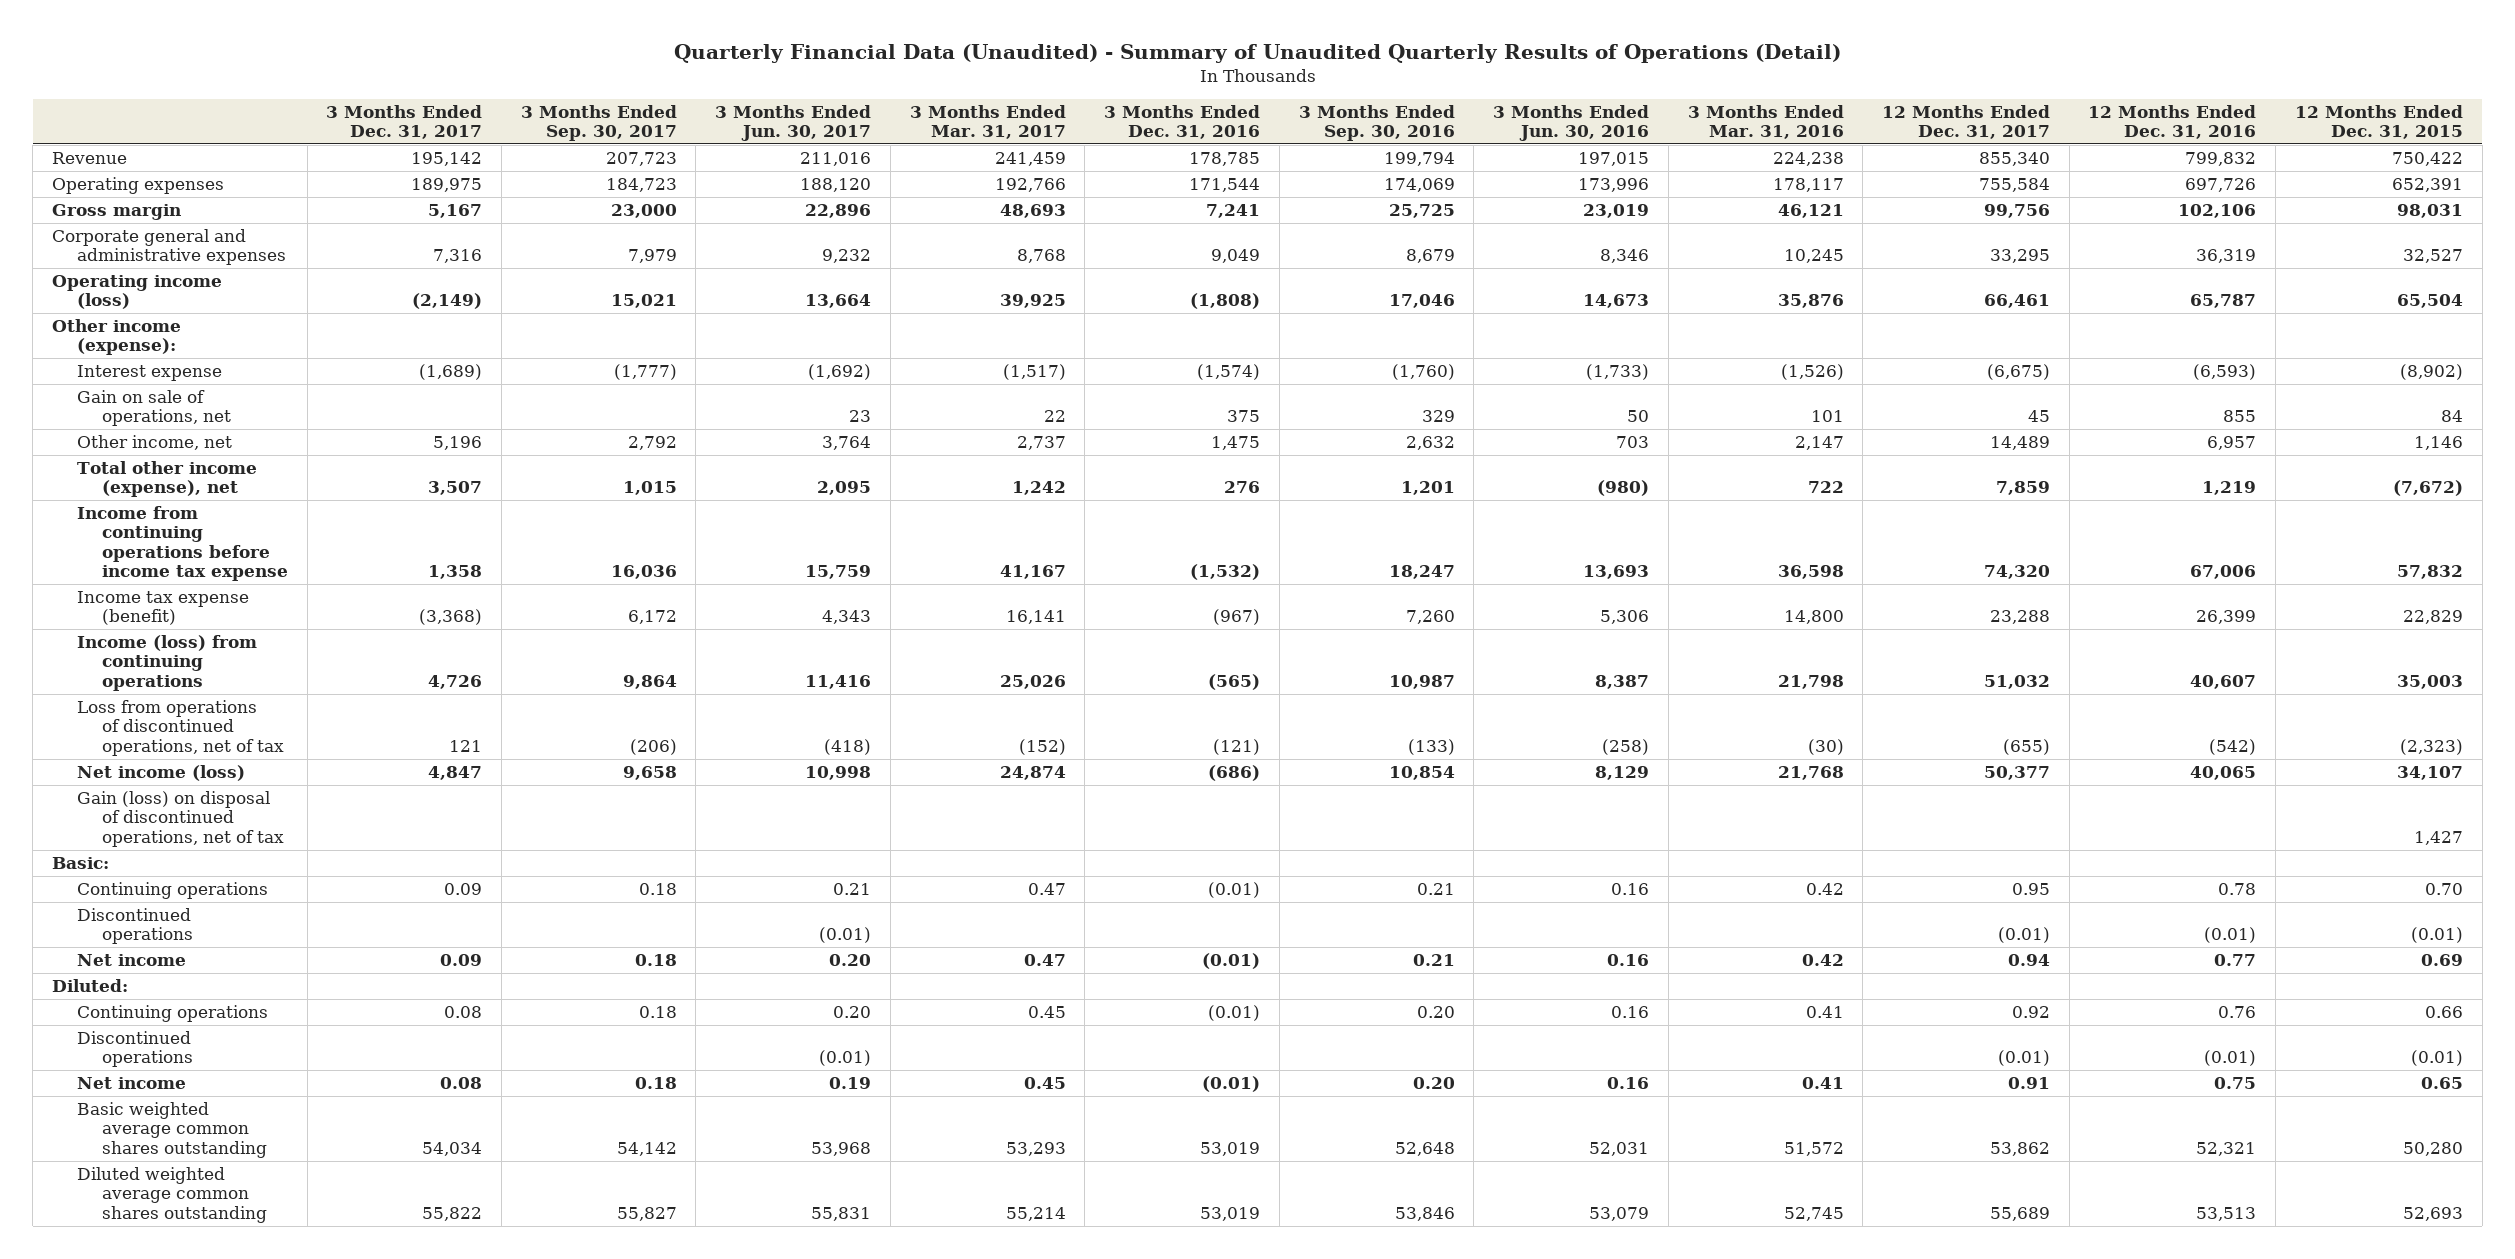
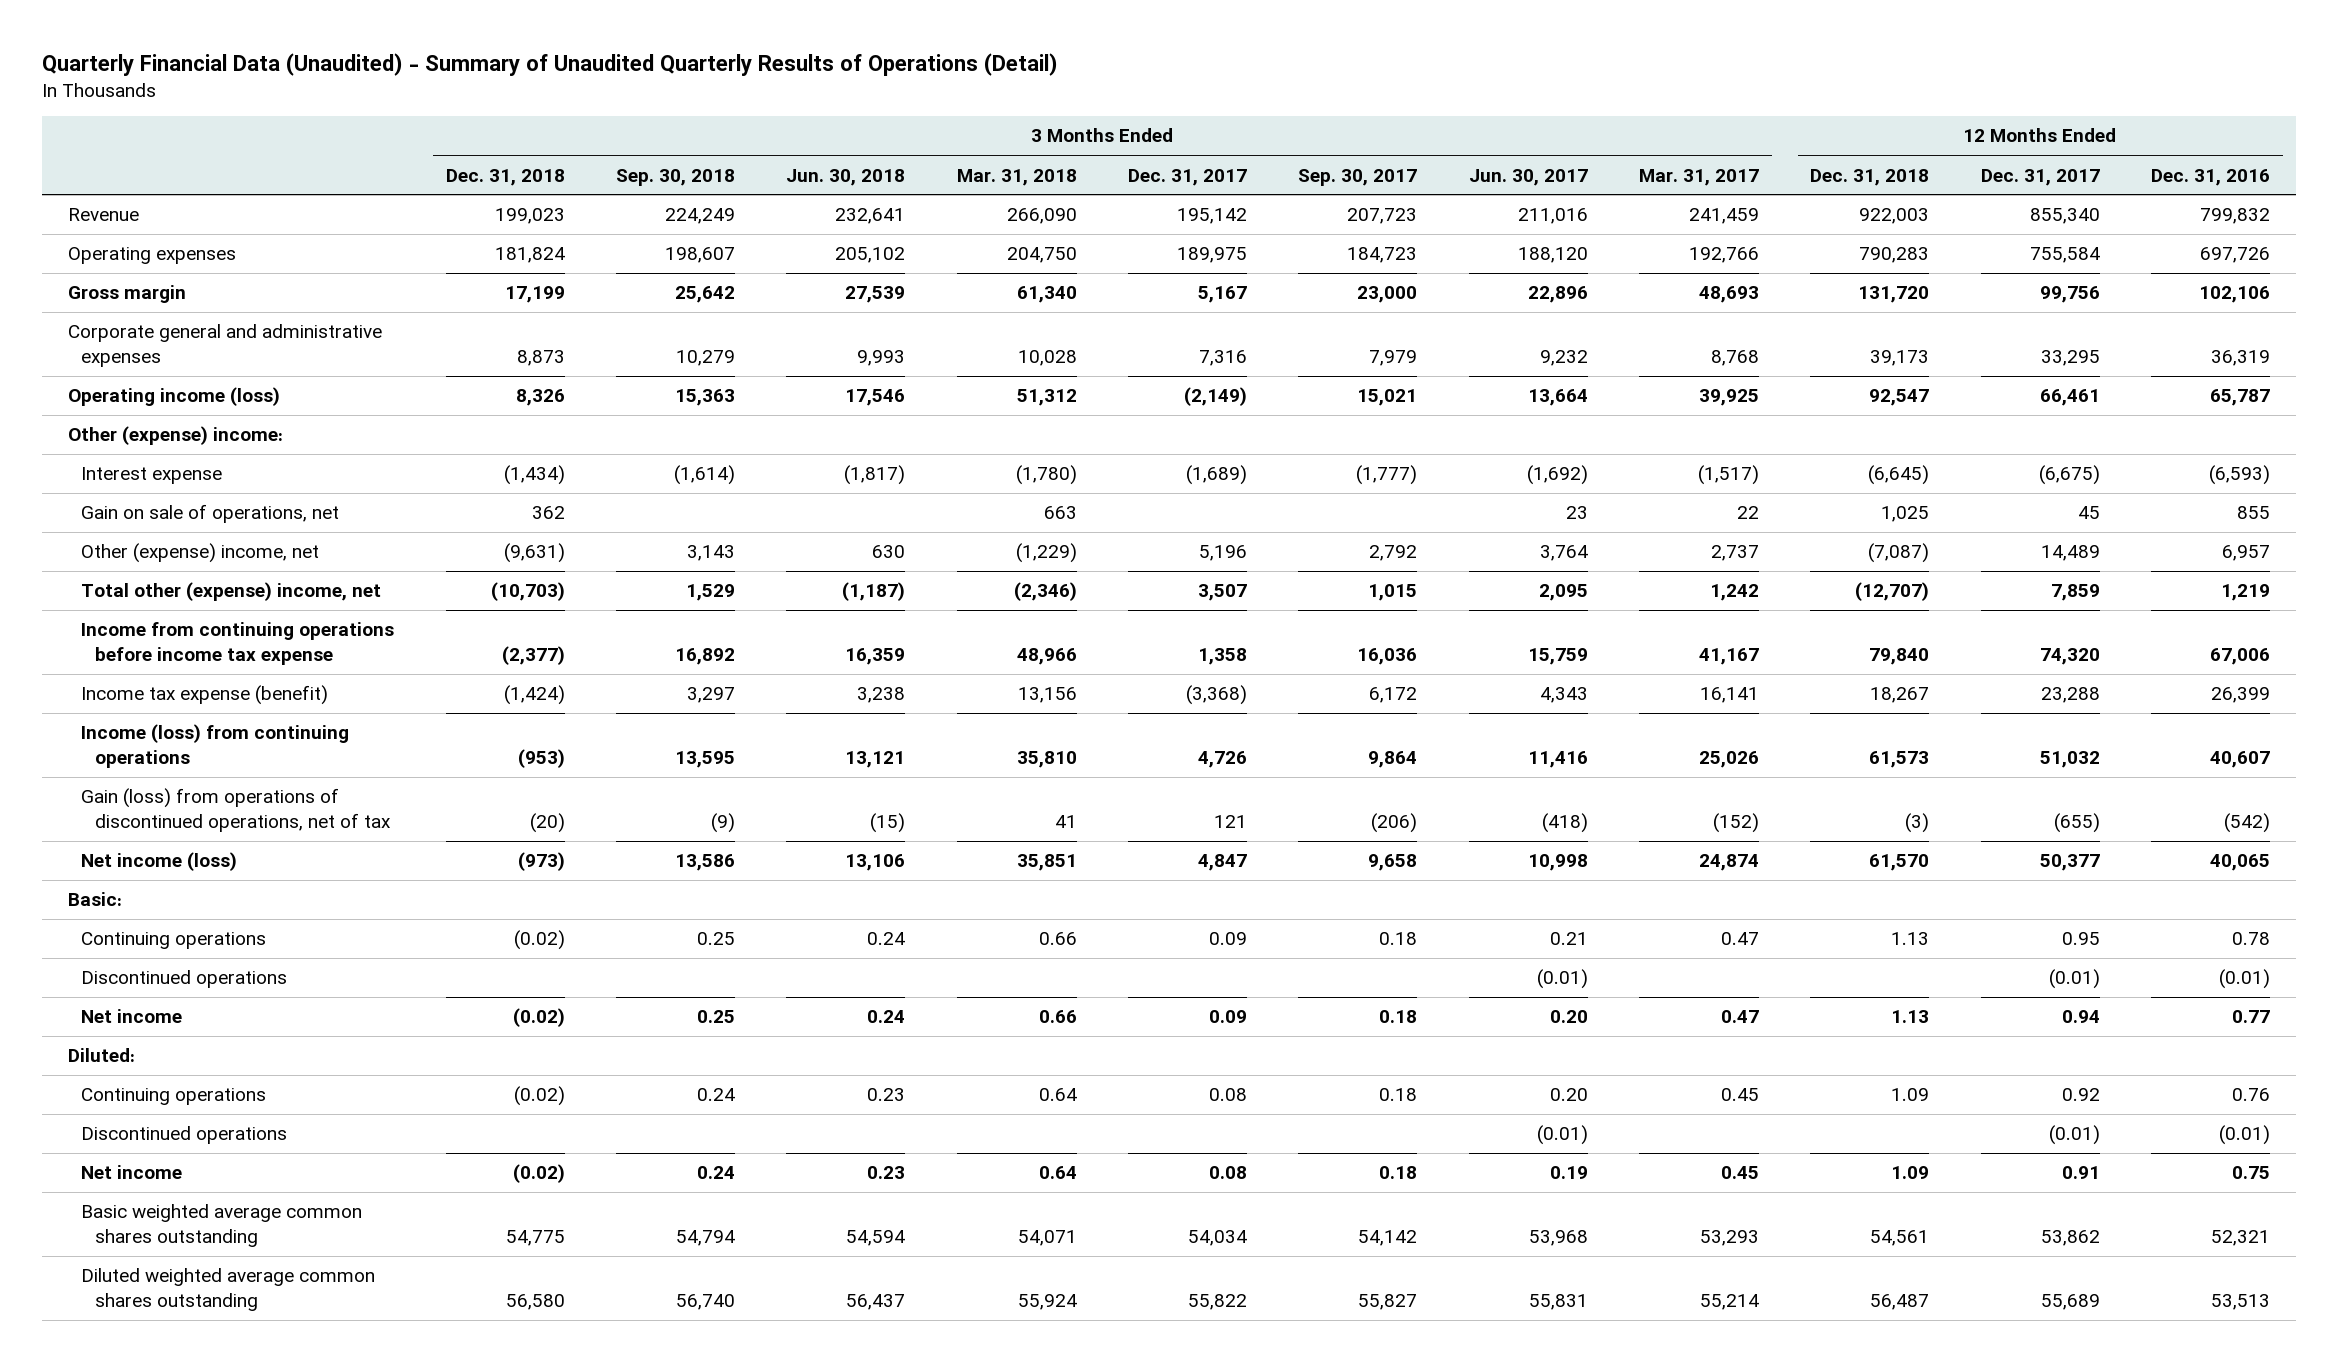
[1104,104,1261,140] 3 Months Ended Dec. 31, 2016 -> none
[1298,104,1455,142] 3 Months Ended Sep. 30, 2016 -> none
[1493,104,1650,142] 3 Months Ended Jun. 30, 2016 -> none
[1687,104,1844,140] 3 Months Ended Mar. 31, 2016 -> none
[2294,104,2463,140] 12 Months Ended Dec. 31, 2015 -> none
none -> [445,168,565,186] Dec. 31, 2018
none -> [615,168,735,186] Sep. 30, 2018
none -> [786,168,906,186] Jun. 30, 2018
none -> [956,168,1077,186] Mar. 31, 2018
none -> [1810,168,1930,186] Dec. 31, 2018
[52,318,182,356] Other income (expense): -> [67,426,283,446] Other (expense) income:
[76,434,232,450] Other income, net -> [81,543,320,564] Other (expense) income, net
[76,460,257,498] Total other income (expense), net -> [81,582,382,602] Total other (expense) income, net
[76,699,284,756] Loss from operations of discontinued operations, net of tax -> [81,788,391,832] Gain (loss) from operations of discontinued operations, net of tax
[76,790,284,847] Gain (loss) on disposal of discontinued operations, net of tax -> none

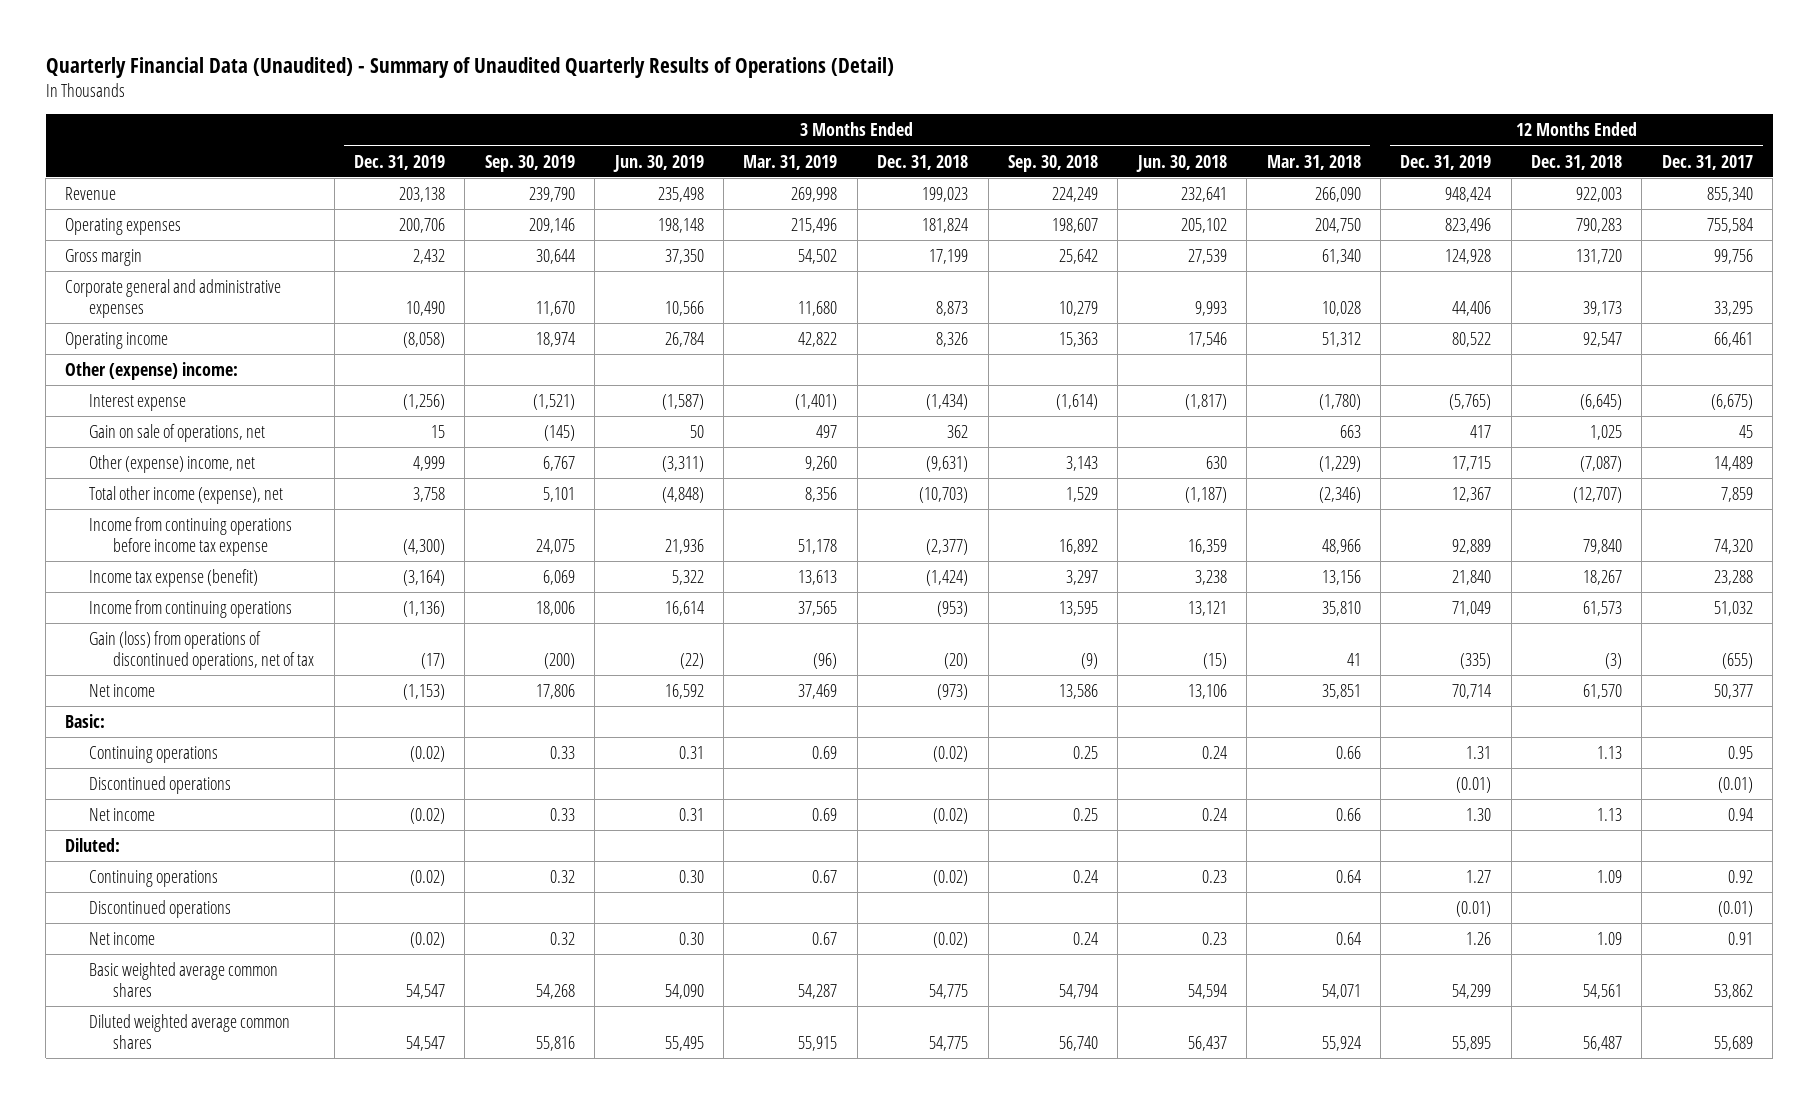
[1128,168,1248,186] Dec. 31, 2017 -> none
[1298,168,1418,186] Sep. 30, 2017 -> none
[1468,168,1588,186] Jun. 30, 2017 -> none
[1639,168,1760,186] Mar. 31, 2017 -> none
[2151,168,2271,186] Dec. 31, 2016 -> none
none -> [354,154,446,170] Dec. 31, 2019
none -> [484,154,575,172] Sep. 30, 2019
none -> [612,154,704,172] Jun. 30, 2019
none -> [743,154,838,170] Mar. 31, 2019
none -> [1400,154,1492,170] Dec. 31, 2019
[67,387,280,407] Operating income (loss) -> [65,331,169,349] Operating income
[81,582,382,602] Total other (expense) income, net -> [89,485,284,504] Total other income (expense), net
[81,724,350,768] Income (loss) from continuing operations -> [89,599,293,618] Income from continuing operations
[81,852,238,872] Net income (loss) -> [89,683,156,697] Net income
[81,1204,363,1247] Basic weighted average common shares outstanding -> [89,961,279,998] Basic weighted average common shares
[81,1268,376,1311] Diluted weighted average common shares outstanding -> [89,1013,291,1050] Diluted weighted average common shares
[505,1293,565,1310] 56,580 -> [929,1036,969,1052] 54,775

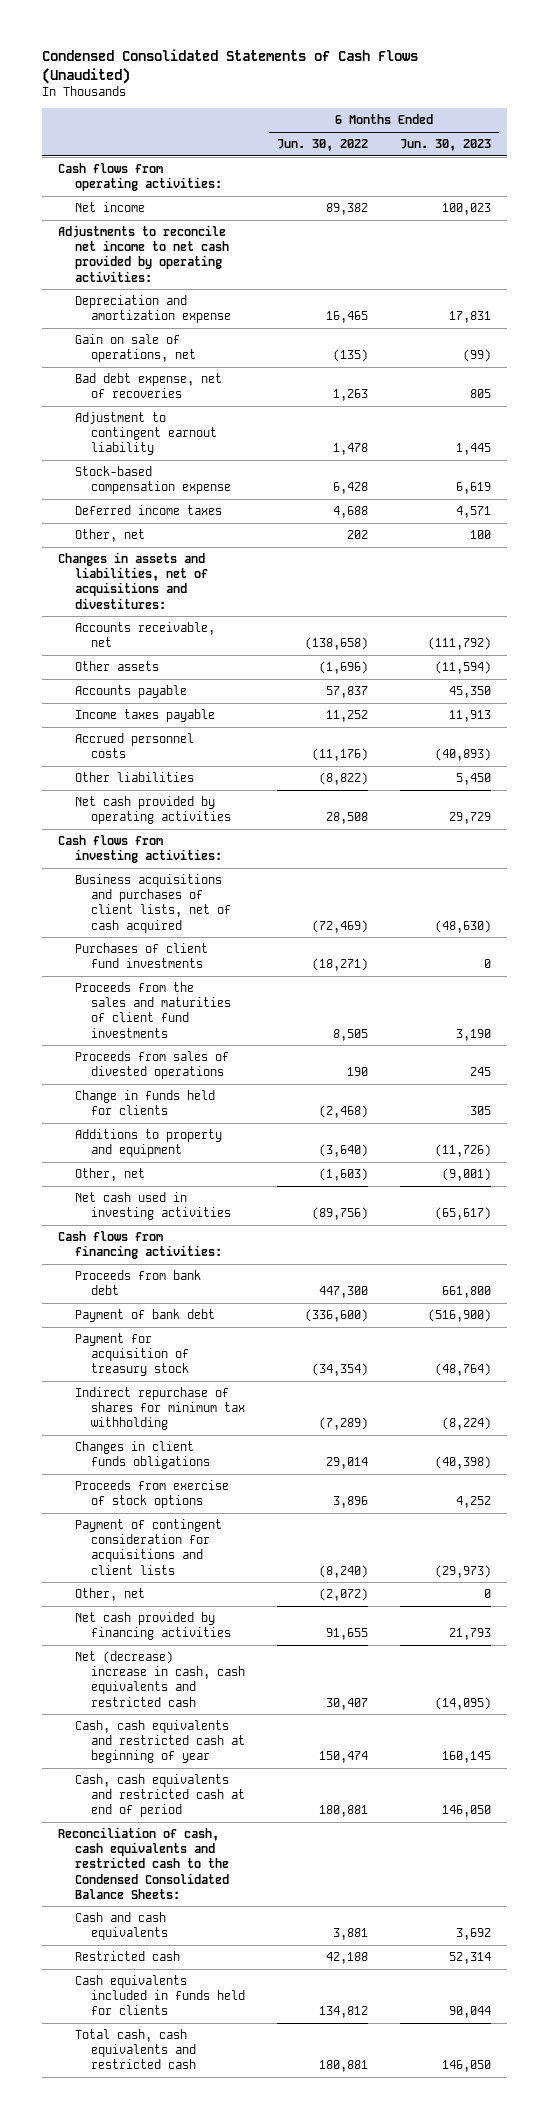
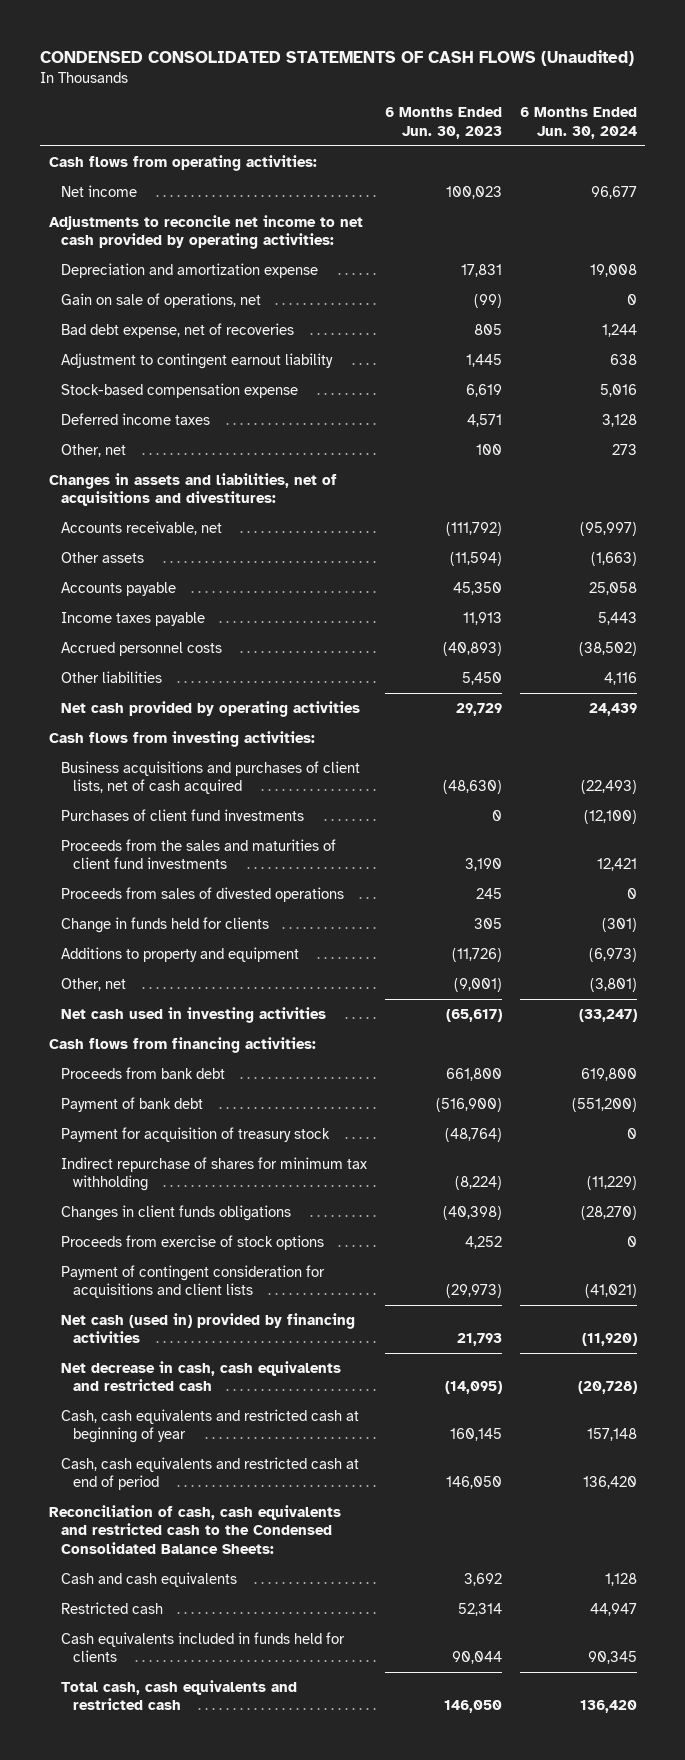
[42,49,419,84] Condensed Consolidated Statements of Cash Flows (Unaudited) -> [40,49,635,66] CONDENSED CONSOLIDATED STATEMENTS OF CASH FLOWS (Unaudited)
[277,139,369,152] Jun. 30, 2022 -> none
none -> [519,107,637,139] 6 Months Ended Jun. 30, 2024
[74,1588,145,1602] Other, net -> none
[74,1612,231,1641] Net cash provided by financing activities -> [61,1312,356,1344] Net cash (used in) provided by financing activities
[74,1651,245,1707] Net (decrease) increase in cash, cash equivalents and restricted cash -> [61,1360,342,1392] Net decrease in cash, cash equivalents and restricted cash

